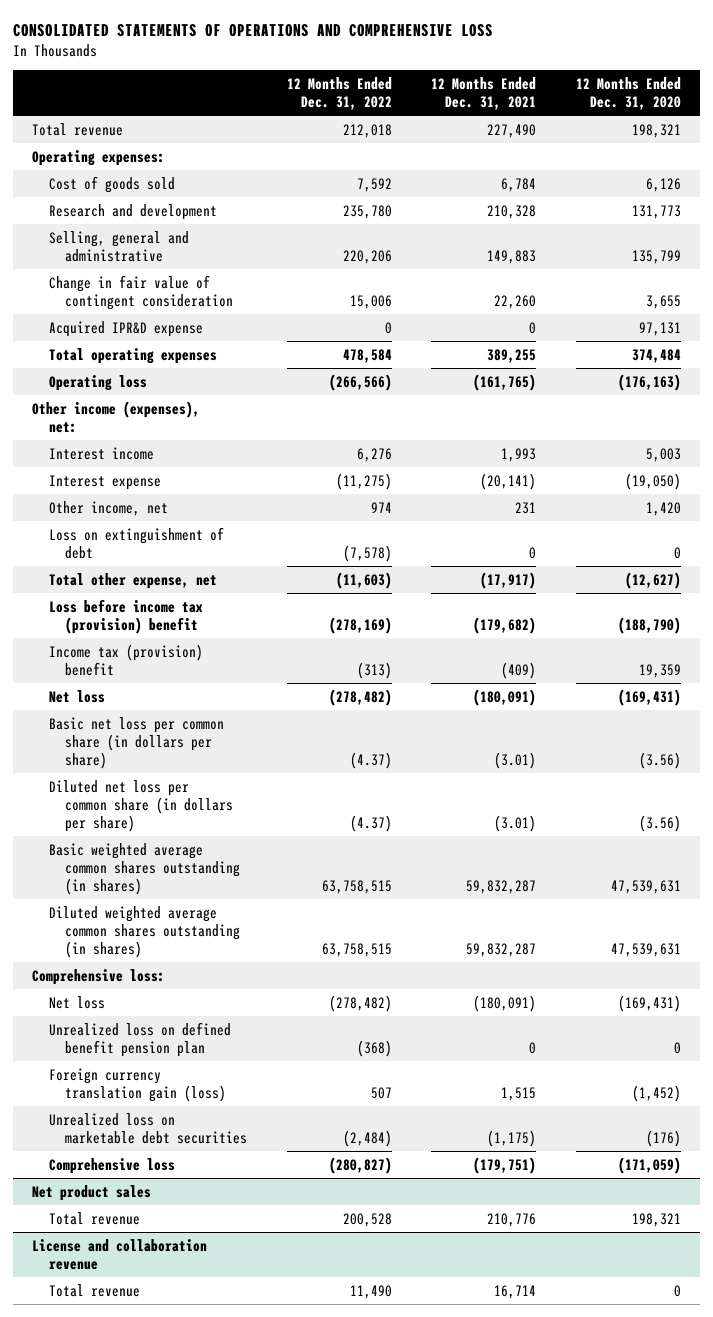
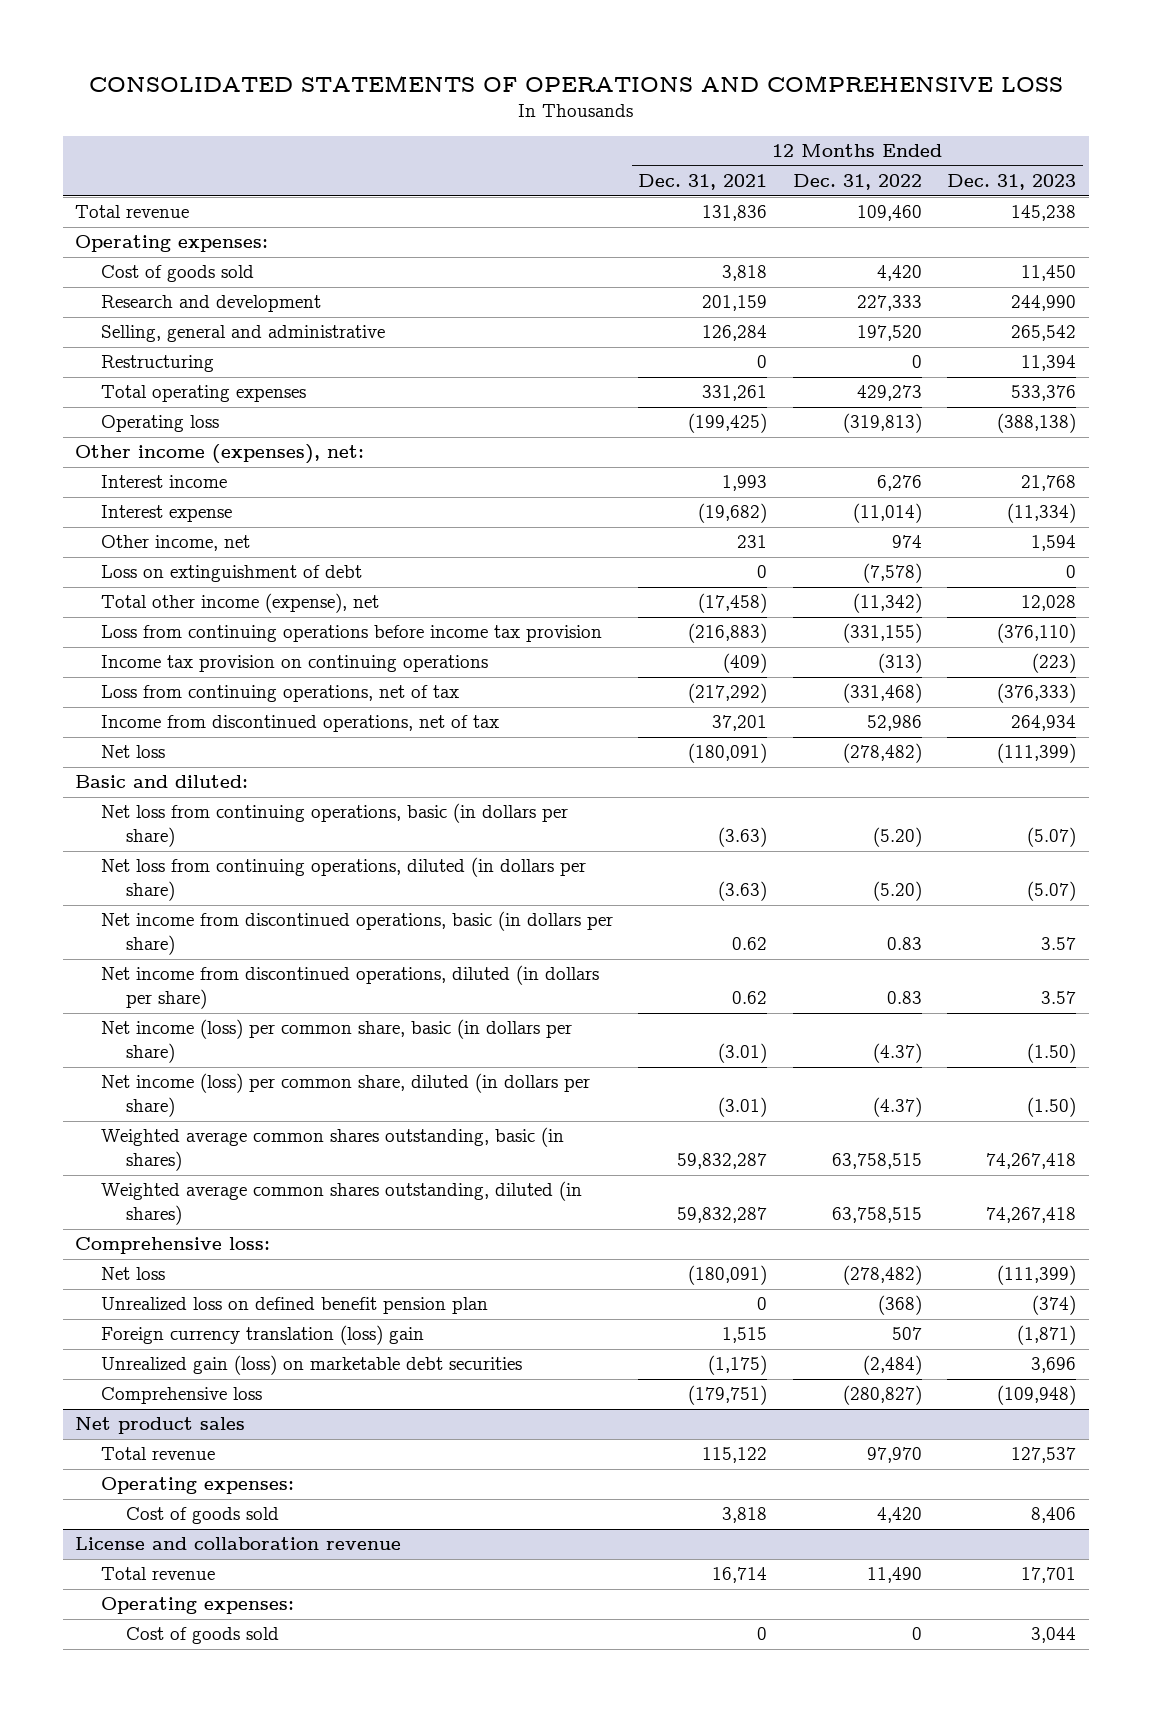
[575,77,681,111] 12 Months Ended Dec. 31, 2020 -> none
none -> [947,174,1077,191] Dec. 31, 2023
[342,123,392,138] 212,018 -> [856,205,922,222] 109,460
[487,123,537,138] 227,490 -> [702,205,768,222] 131,836
[48,274,234,310] Change in fair value of contingent consideration -> none
[48,320,203,337] Acquired IPR&D expense -> none
[356,177,392,192] 7,592 -> [876,265,922,282] 4,420
[501,177,537,192] 6,784 -> [722,265,768,282] 3,818
[342,204,392,219] 235,780 -> [856,295,922,312] 227,333
[487,204,537,219] 210,328 -> [702,295,768,312] 201,159
[342,249,392,264] 220,206 -> [856,325,922,342] 197,520
[487,249,537,264] 149,883 -> [702,325,768,342] 126,284
none -> [100,355,214,373] Restructuring
[342,348,392,363] 478,584 -> [856,385,922,402] 429,273
[487,348,537,363] 389,255 -> [702,385,768,402] 331,261
[328,373,392,391] (266,566) -> [842,413,922,434] (319,813)
[473,373,537,391] (161,765) -> [688,413,768,434] (199,425)
[335,472,392,490] (11,275) -> [852,503,922,524] (11,014)
[480,472,537,490] (20,141) -> [698,503,768,524] (19,682)
[48,572,217,589] Total other expense, net -> [100,593,379,614] Total other income (expense), net
[335,571,392,589] (11,603) -> [852,593,922,614] (11,342)
[480,571,537,589] (17,917) -> [698,593,768,614] (17,458)
[48,598,203,634] Loss before income tax (provision) benefit -> [100,625,602,643] Loss from continuing operations before income tax provision
[328,616,392,634] (278,169) -> [842,623,922,644] (331,155)
[473,616,537,634] (179,682) -> [688,623,768,644] (216,883)
[48,643,203,676] Income tax (provision) benefit -> [100,655,488,673] Income tax provision on continuing operations
none -> [100,685,459,703] Loss from continuing operations, net of tax
none -> [100,715,499,733] Income from discontinued operations, net of tax
none -> [75,775,249,789] Basic and diluted:
none -> [100,803,568,848] Net loss from continuing operations, basic (in dollars per share)
none -> [100,857,586,902] Net loss from continuing operations, diluted (in dollars per share)
none -> [100,911,613,956] Net income from discontinued operations, basic (in dollars per share)
none -> [100,965,599,1010] Net income from discontinued operations, diluted (in dollars per share)
[48,716,224,769] Basic net loss per common share (in dollars per share) -> [100,1019,572,1064] Net income (loss) per common share, basic (in dollars per share)
[48,779,234,832] Diluted net loss per common share (in dollars per share) -> [100,1073,590,1118] Net income (loss) per common share, diluted (in dollars per share)
[48,842,241,895] Basic weighted average common shares outstanding (in shares) -> [100,1127,564,1172] Weighted average common shares outstanding, basic (in shares)
[48,905,241,958] Diluted weighted average common shares outstanding (in shares) -> [100,1181,582,1226] Weighted average common shares outstanding, diluted (in shares)
[48,1067,227,1102] Foreign currency translation gain (loss) -> [100,1325,424,1346] Foreign currency translation (loss) gain
[48,1112,248,1144] Unrealized loss on marketable debt securities -> [100,1355,522,1376] Unrealized gain (loss) on marketable debt securities
[342,1212,392,1227] 200,528 -> [866,1447,922,1464] 97,970
[487,1212,537,1227] 210,776 -> [702,1447,768,1464] 115,122
none -> [100,1477,294,1495] Operating expenses:
none -> [125,1507,279,1525] Cost of goods sold
none -> [100,1597,294,1615] Operating expenses:
none -> [125,1627,279,1645] Cost of goods sold

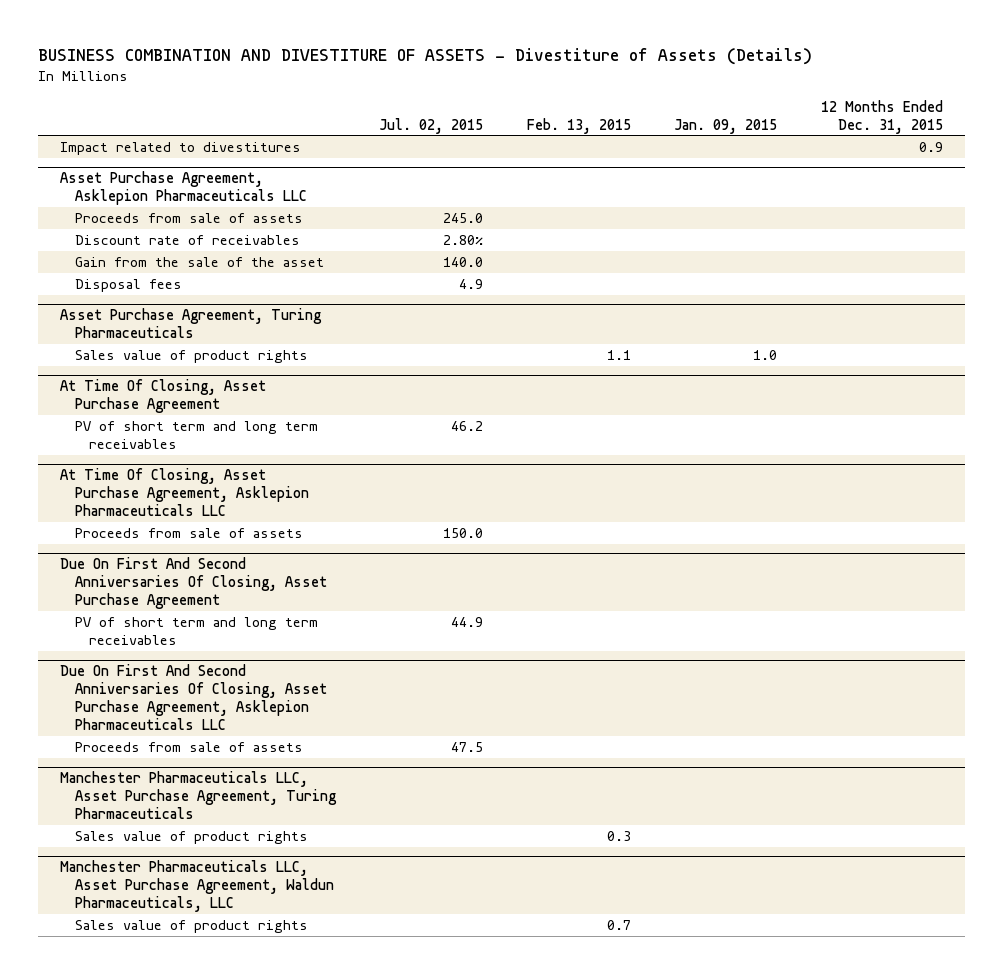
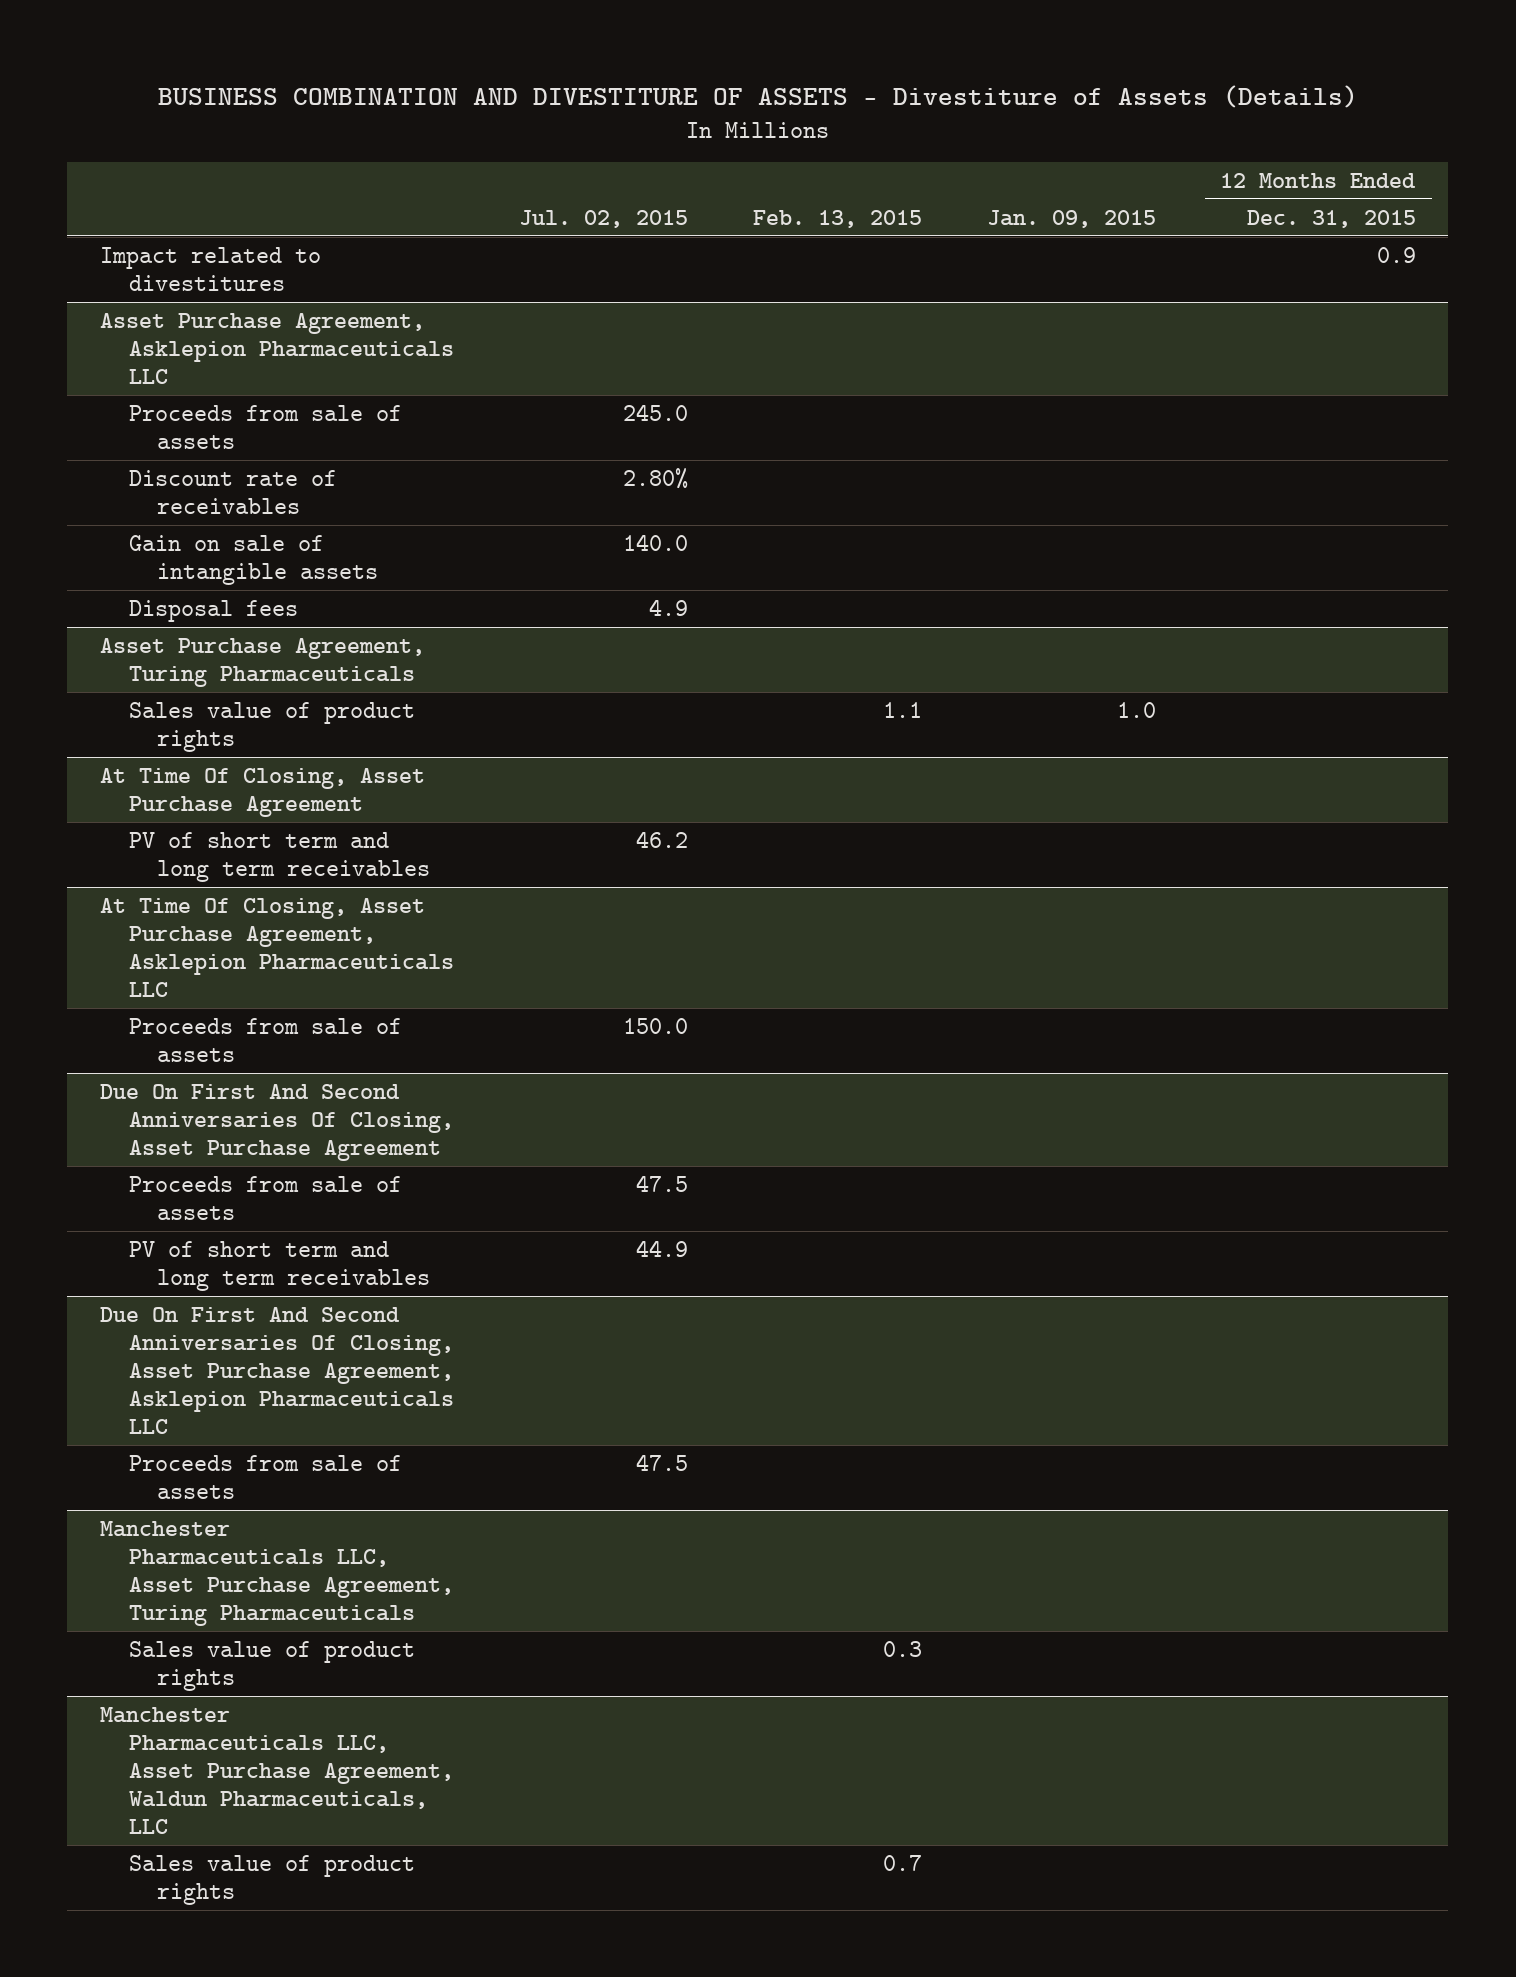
[74,257,324,268] Gain from the sale of the asset -> [128,534,379,585] Gain on sale of intangible assets
none -> [128,1175,402,1220] Proceeds from sale of assets

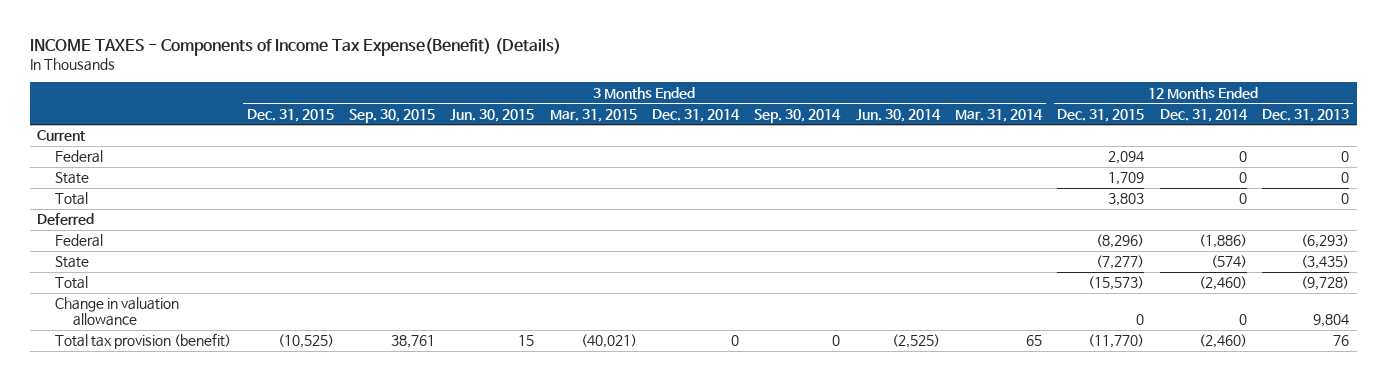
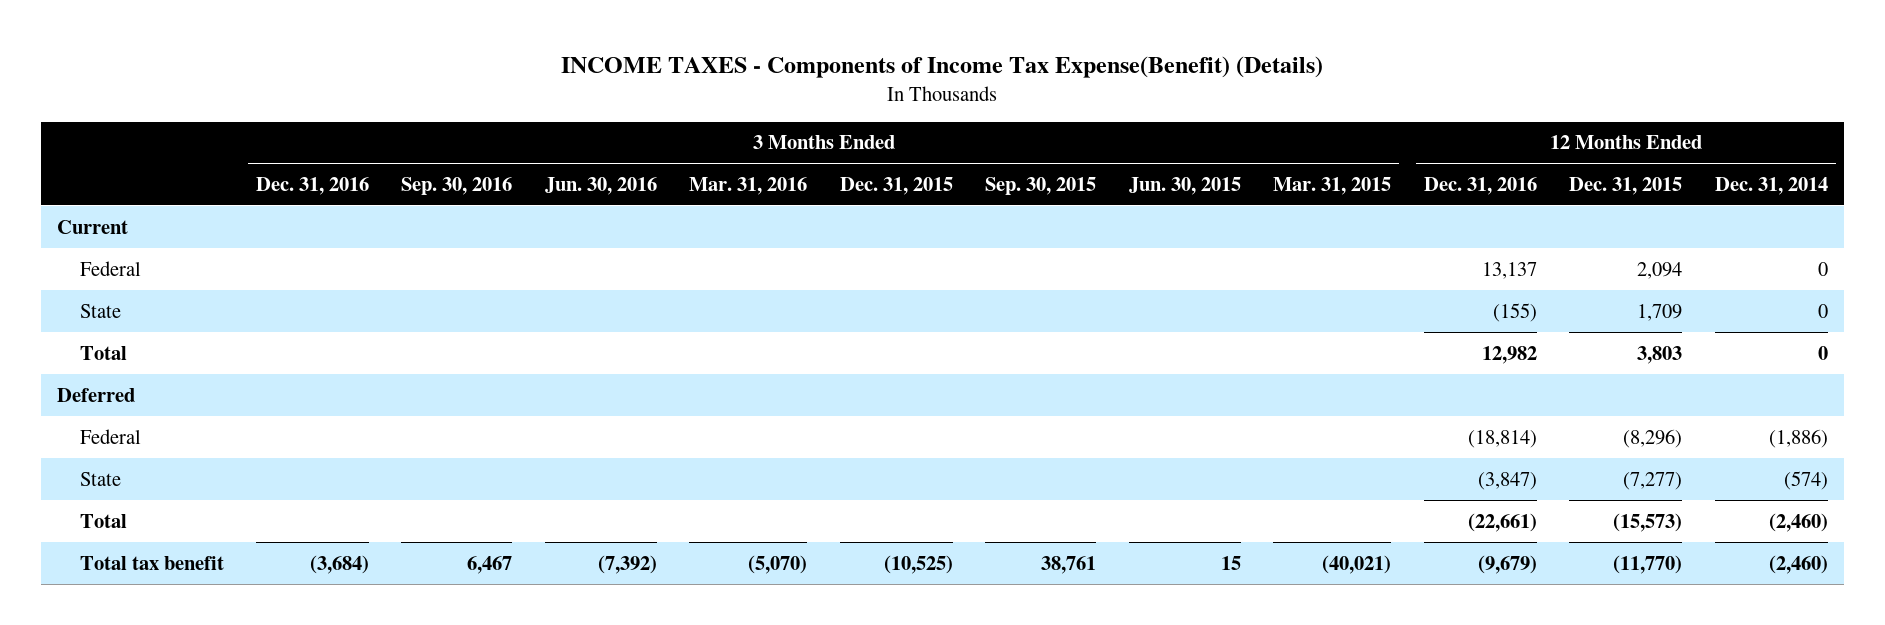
[652,108,741,122] Dec. 31, 2014 -> none
[754,108,842,123] Sep. 30, 2014 -> none
[855,108,941,122] Jun. 30, 2014 -> none
[955,108,1044,122] Mar. 31, 2014 -> none
[1262,108,1350,122] Dec. 31, 2013 -> none
none -> [256,176,370,195] Dec. 31, 2016
none -> [401,176,513,195] Sep. 30, 2016
none -> [544,176,657,195] Jun. 30, 2016
none -> [689,176,808,195] Mar. 31, 2016
none -> [1423,176,1537,195] Dec. 31, 2016
[55,297,180,327] Change in valuation allowance -> none
[55,333,232,350] Total tax provision (benefit) -> [79,555,224,570] Total tax benefit

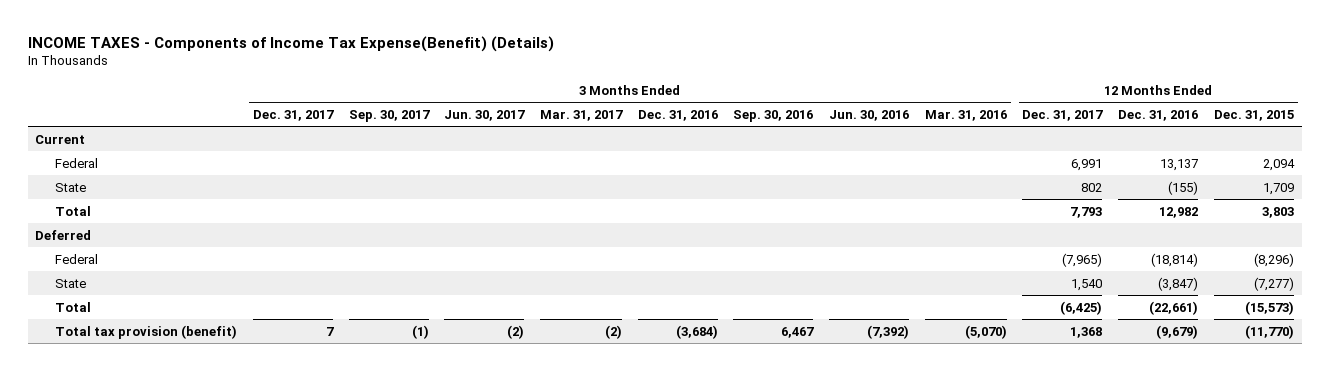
[839,176,953,195] Dec. 31, 2015 -> none
[985,176,1097,195] Sep. 30, 2015 -> none
[1128,176,1241,195] Jun. 30, 2015 -> none
[1273,176,1392,195] Mar. 31, 2015 -> none
[1714,176,1828,195] Dec. 31, 2014 -> none
none -> [253,109,335,121] Dec. 31, 2017
none -> [348,109,430,122] Sep. 30, 2017
none -> [444,109,526,121] Jun. 30, 2017
none -> [540,109,624,121] Mar. 31, 2017
none -> [1022,109,1104,121] Dec. 31, 2017
[79,555,224,570] Total tax benefit -> [55,324,238,339] Total tax provision (benefit)

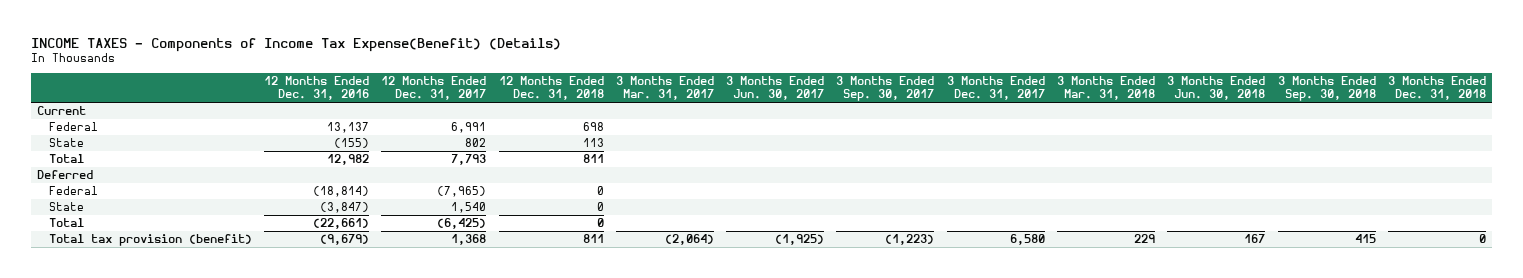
[637,109,718,121] Dec. 31, 2016 -> none
[733,109,814,122] Sep. 30, 2016 -> none
[829,109,910,121] Jun. 30, 2016 -> none
[924,109,1007,121] Mar. 31, 2016 -> none
[1213,109,1294,121] Dec. 31, 2015 -> none
none -> [498,76,604,101] 12 Months Ended Dec. 31, 2018
none -> [1057,76,1156,101] 3 Months Ended Mar. 31, 2018
none -> [1167,76,1266,101] 3 Months Ended Jun. 30, 2018
none -> [1277,76,1376,102] 3 Months Ended Sep. 30, 2018
none -> [1388,76,1487,101] 3 Months Ended Dec. 31, 2018
[326,326,335,336] 7 -> [1009,234,1045,246] 6,580
[411,324,429,339] (1) -> [885,234,935,246] (1,223)
[507,324,525,339] (2) -> [775,234,825,246] (1,925)
[605,324,623,339] (2) -> [664,234,714,246] (2,064)

